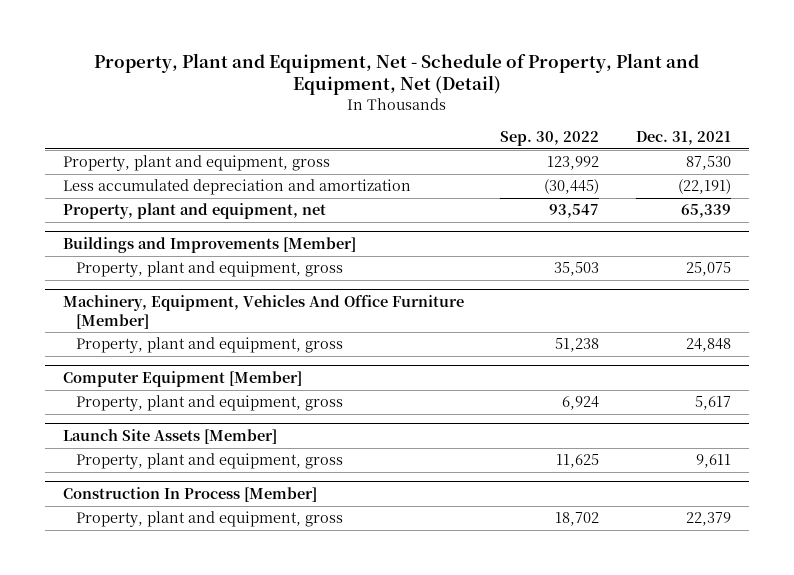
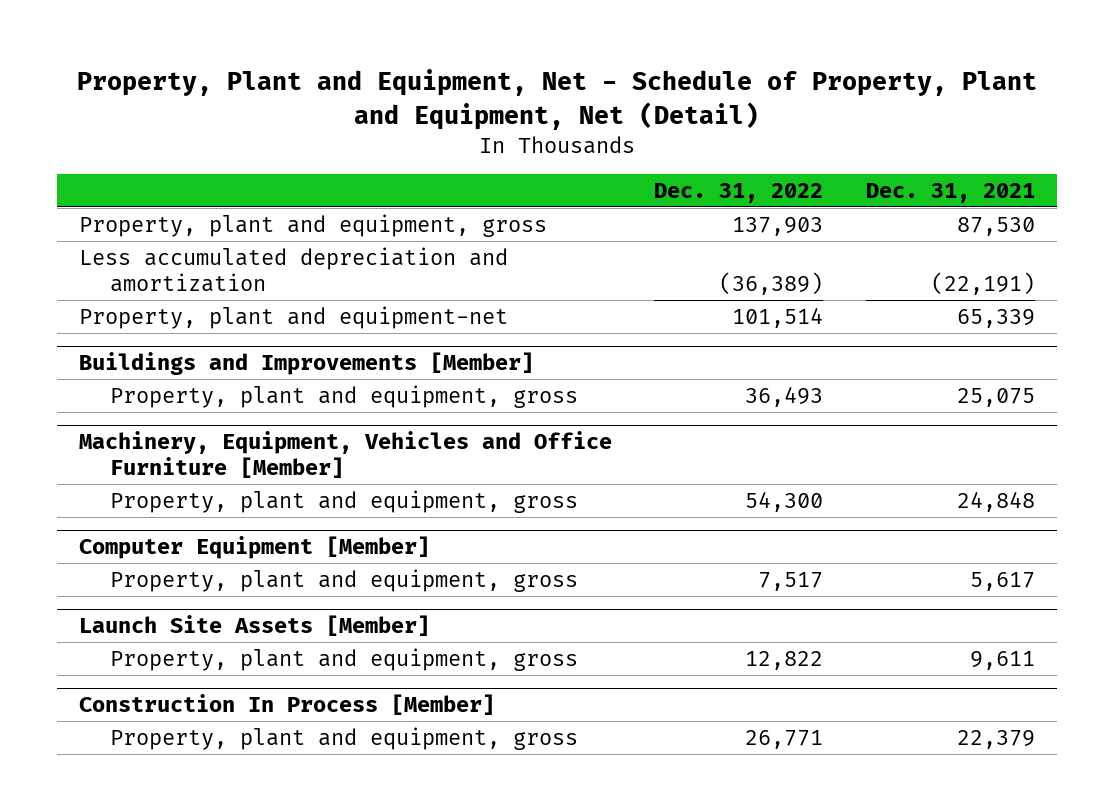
[500,131,600,147] Sep. 30, 2022 -> none
none -> [654,182,824,203] Dec. 31, 2022
[63,203,327,220] Property, plant and equipment, net -> [78,305,508,329] Property, plant and equipment-net
[63,294,465,329] Machinery, Equipment, Vehicles And Office Furniture [Member] -> [78,430,612,478] Machinery, Equipment, Vehicles and Office Furniture [Member]

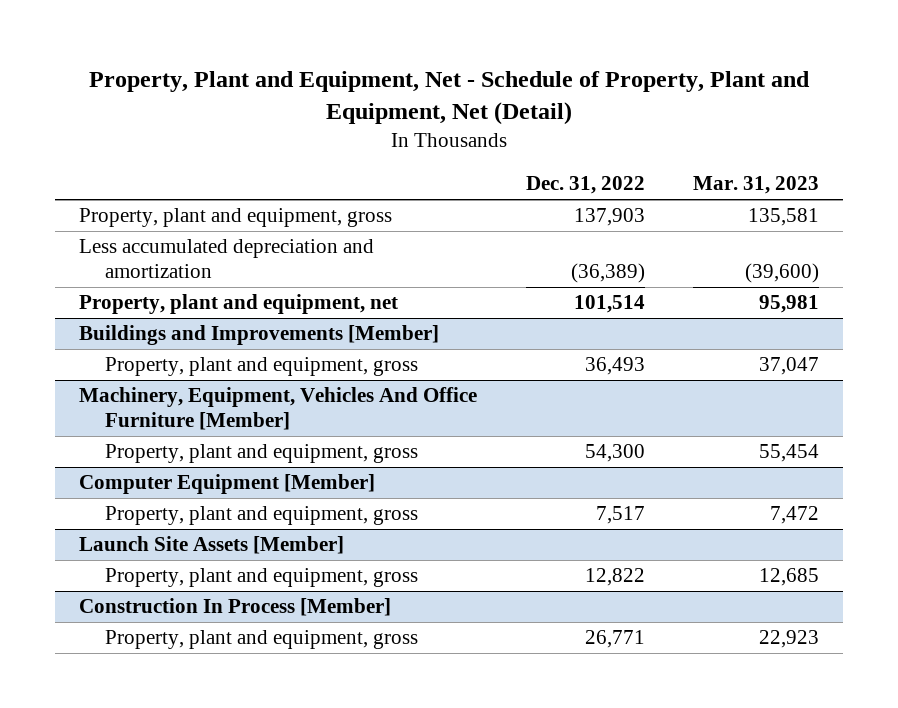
[866,182,1036,203] Dec. 31, 2021 -> none
none -> [693,176,820,195] Mar. 31, 2023
[78,305,508,329] Property, plant and equipment-net -> [79,294,399,315] Property, plant and equipment, net
[78,430,612,478] Machinery, Equipment, Vehicles and Office Furniture [Member] -> [79,387,478,431] Machinery, Equipment, Vehicles And Office Furniture [Member]

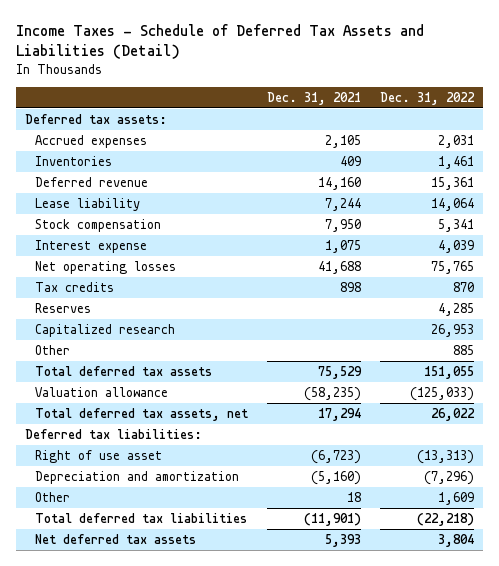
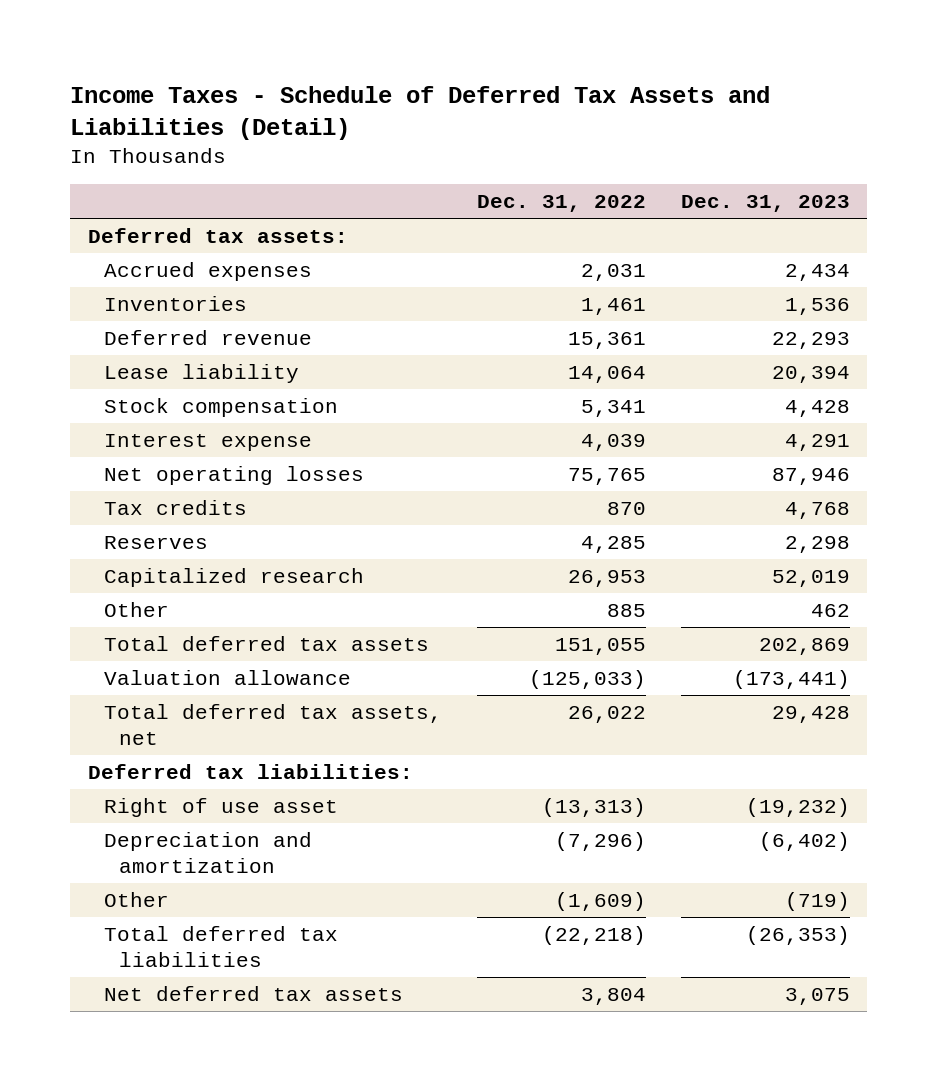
[266,92,361,106] Dec. 31, 2021 -> none
none -> [680,195,850,213] Dec. 31, 2023
[437,491,474,505] 1,609 -> [554,891,646,911] (1,609)

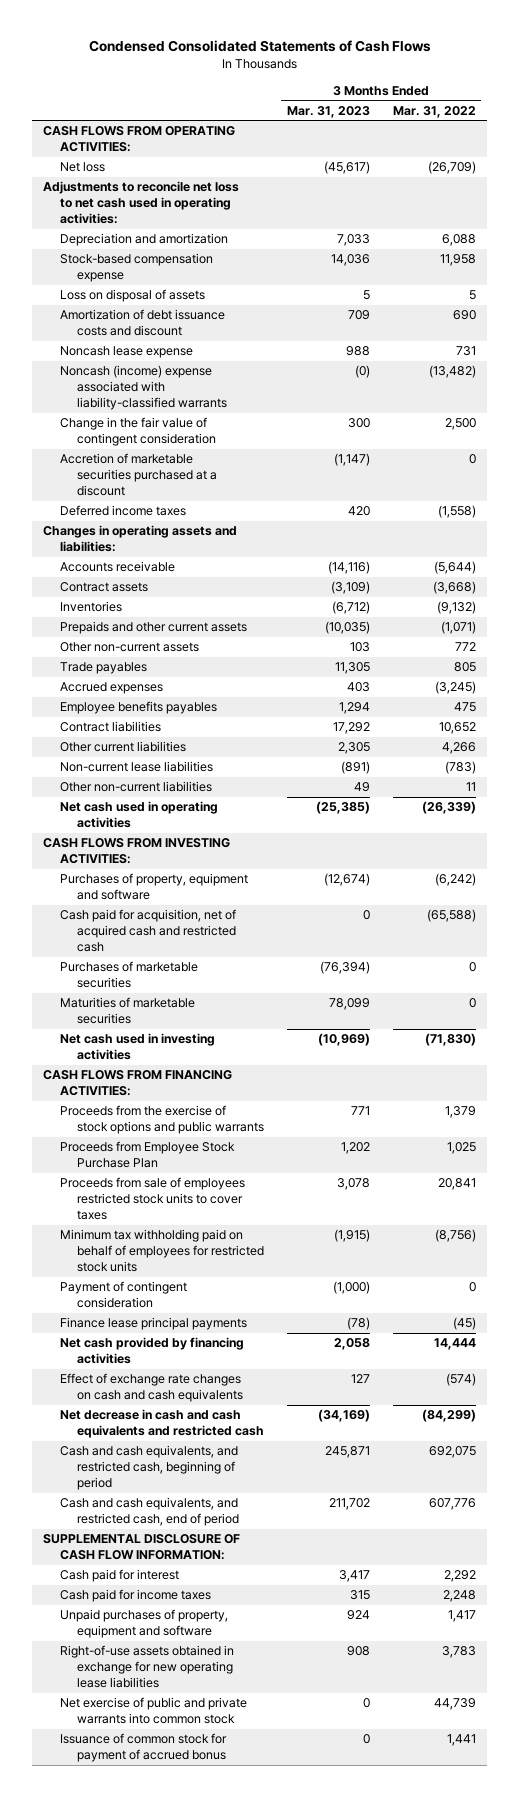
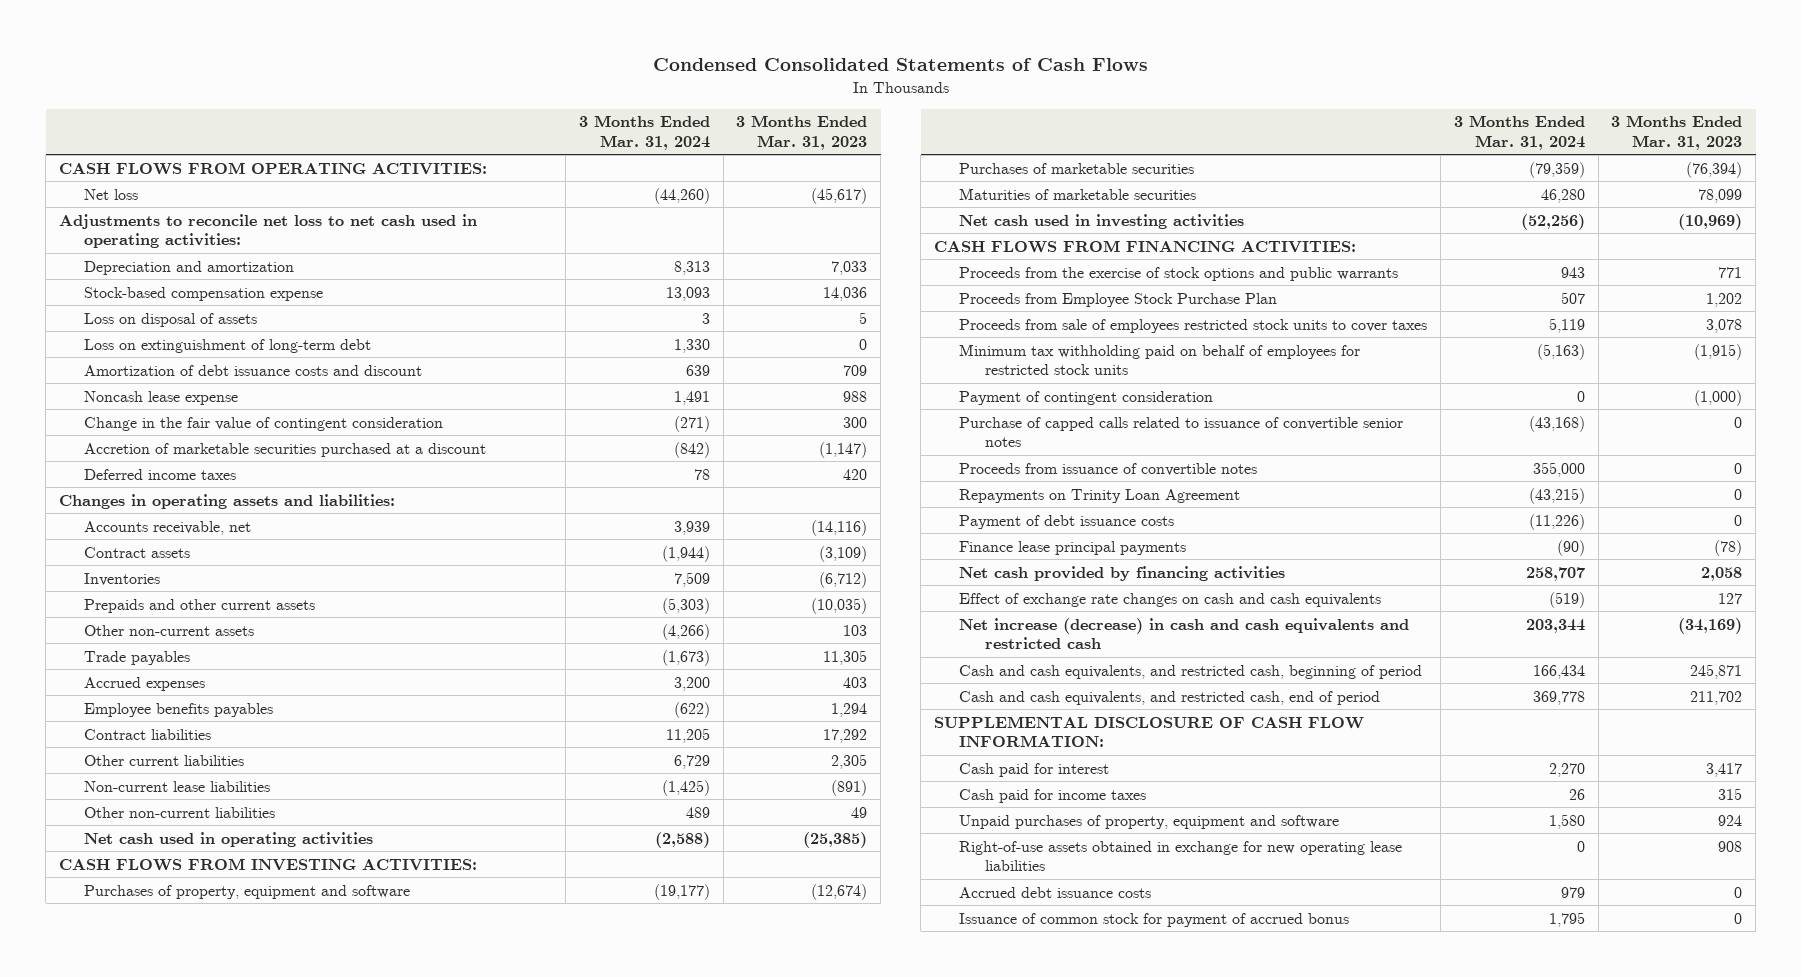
[392,105,476,118] Mar. 31, 2022 -> none
none -> [578,115,710,150] 3 Months Ended Mar. 31, 2024
none -> [84,338,372,353] Loss on extinguishment of long-term debt
[60,365,228,411] Noncash (income) expense associated with liability-classified warrants -> none
[60,561,176,573] Accounts receivable -> [84,520,252,535] Accounts receivable, net
[60,909,237,953] Cash paid for acquisition, net of acquired cash and restricted cash -> none
none -> [959,416,1404,448] Purchase of capped calls related to issuance of convertible senior notes
none -> [959,462,1258,476] Proceeds from issuance of convertible notes
none -> [959,488,1241,503] Repayments on Trinity Loan Agreement
none -> [959,514,1175,529] Payment of debt issuance costs
[60,1409,265,1439] Net decrease in cash and cash equivalents and restricted cash -> [959,617,1410,650] Net increase (decrease) in cash and cash equivalents and restricted cash
[60,1697,248,1725] Net exercise of public and private warrants into common stock -> none
none -> [959,886,1152,898] Accrued debt issuance costs

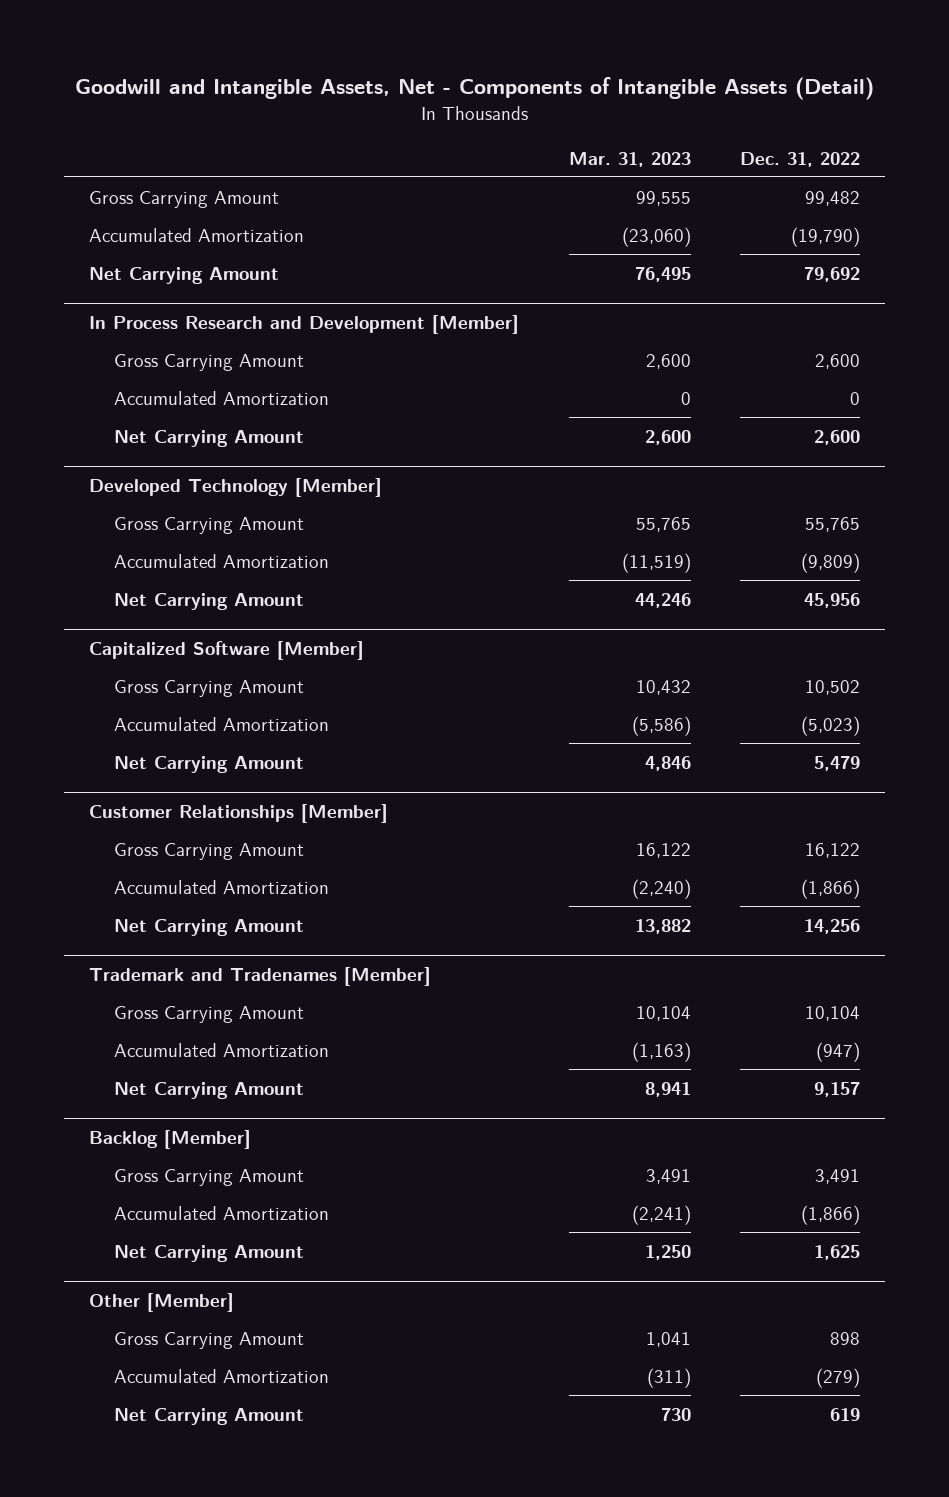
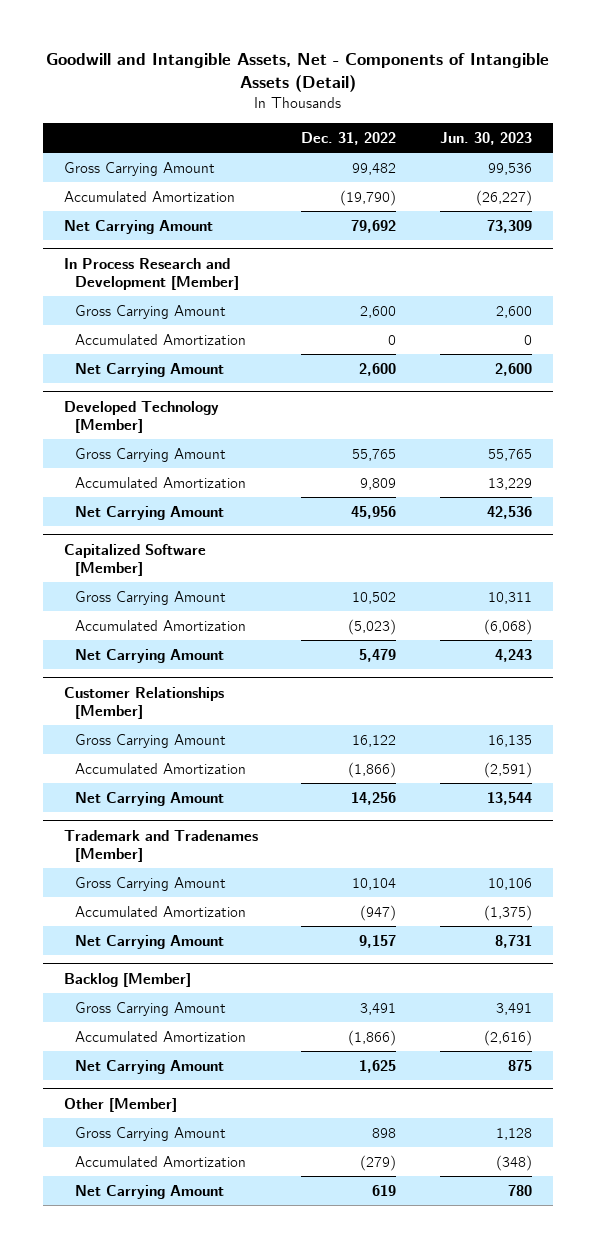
[568,151,691,167] Mar. 31, 2023 -> none
none -> [439,131,532,145] Jun. 30, 2023
[800,552,860,573] (9,809) -> [360,477,397,490] 9,809

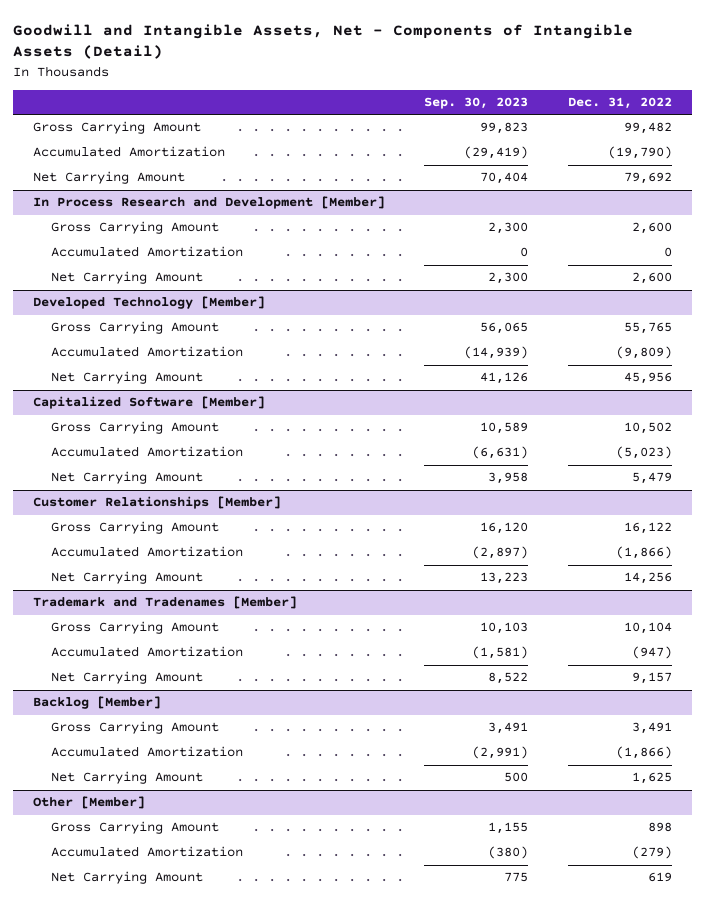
[439,131,532,145] Jun. 30, 2023 -> none
none -> [424,97,529,110] Sep. 30, 2023
[360,477,397,490] 9,809 -> [616,346,673,360] (9,809)

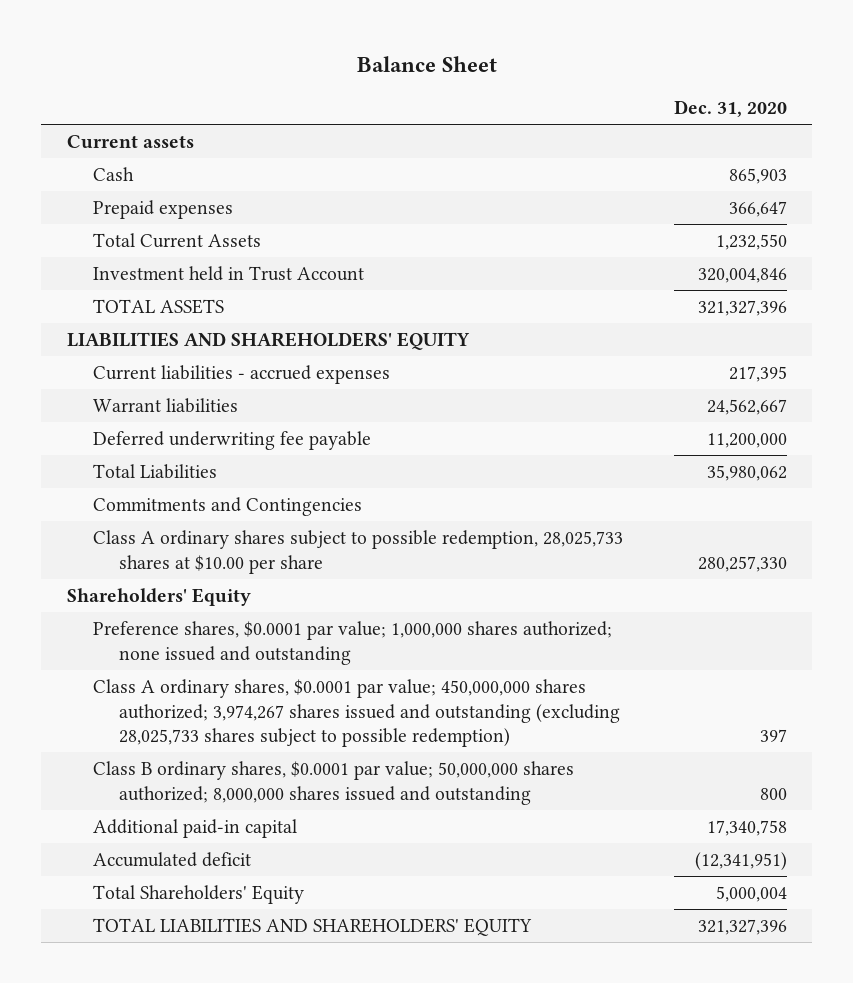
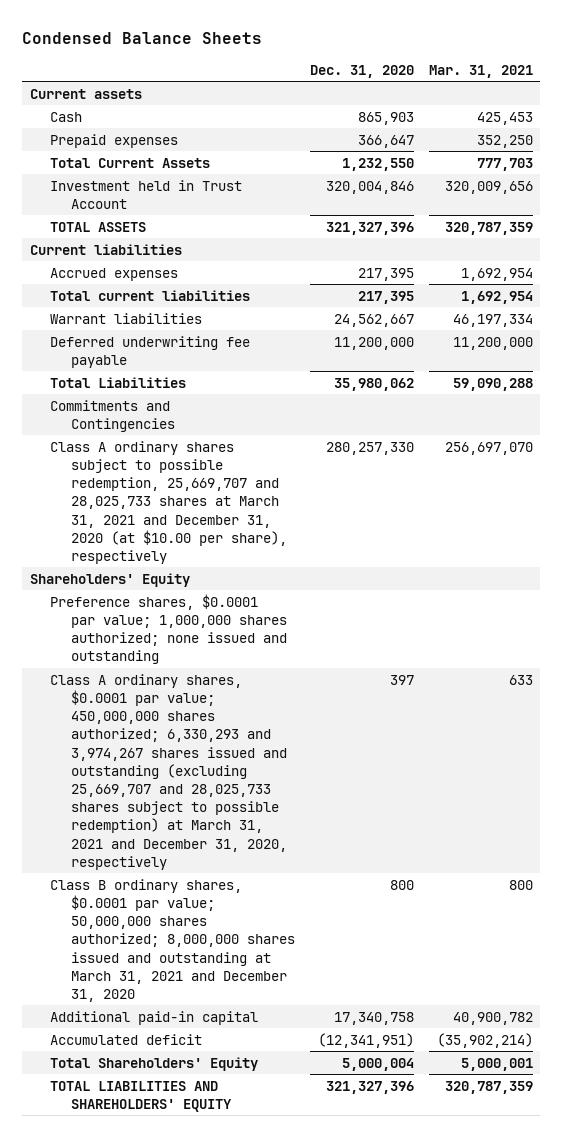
[356,55,497,72] Balance Sheet -> [22,32,263,45] Condensed Balance Sheets
none -> [428,64,533,78] Mar. 31, 2021
[66,331,470,350] LIABILITIES AND SHAREHOLDERS' EQUITY -> none
none -> [29,243,182,255] Current liabilities
[92,364,390,384] Current liabilities - accrued expenses -> [50,267,179,281] Accrued expenses
none -> [50,289,251,301] Total current liabilities
[92,529,623,574] Class A ordinary shares subject to possible redemption, 28,025,733 shares at $10.00 per share -> [50,440,287,564] Class A ordinary shares subject to possible redemption, 25,669,707 and 28,025,733 shares at March 31, 2021 and December 31, 2020 (at $10.00 per share), respectively
[92,678,621,748] Class A ordinary shares, $0.0001 par value; 450,000,000 shares authorized; 3,974,267 shares issued and outstanding (excluding 28,025,733 shares subject to possible redemption) -> [50,673,287,870] Class A ordinary shares, $0.0001 par value; 450,000,000 shares authorized; 6,330,293 and 3,974,267 shares issued and outstanding (excluding 25,669,707 and 28,025,733 shares subject to possible redemption) at March 31, 2021 and December 31, 2020, respectively
[92,760,574,805] Class B ordinary shares, $0.0001 par value; 50,000,000 shares authorized; 8,000,000 shares issued and outstanding -> [50,878,295,1002] Class B ordinary shares, $0.0001 par value; 50,000,000 shares authorized; 8,000,000 shares issued and outstanding at March 31, 2021 and December 31, 2020

